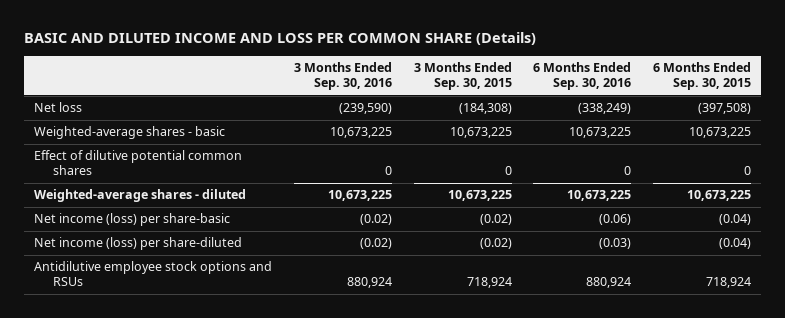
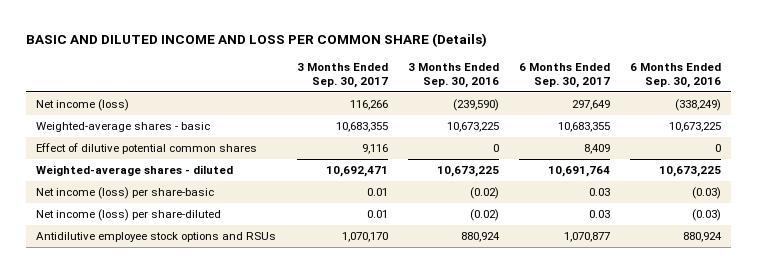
[413,62,512,91] 3 Months Ended Sep. 30, 2015 -> none
[652,62,751,91] 6 Months Ended Sep. 30, 2015 -> none
none -> [296,63,388,88] 3 Months Ended Sep. 30, 2017
none -> [518,63,610,88] 6 Months Ended Sep. 30, 2017
[34,102,83,113] Net loss -> [36,99,130,112] Net income (loss)
[599,214,632,226] (0.06) -> [691,187,721,200] (0.03)

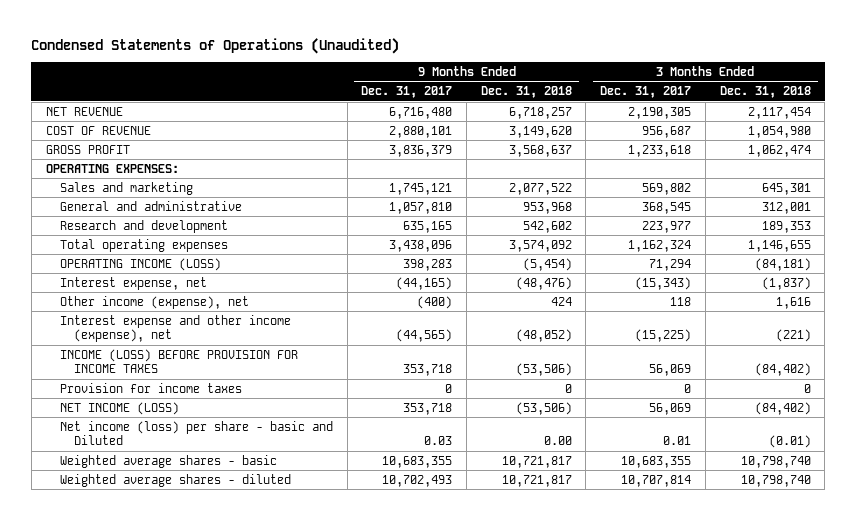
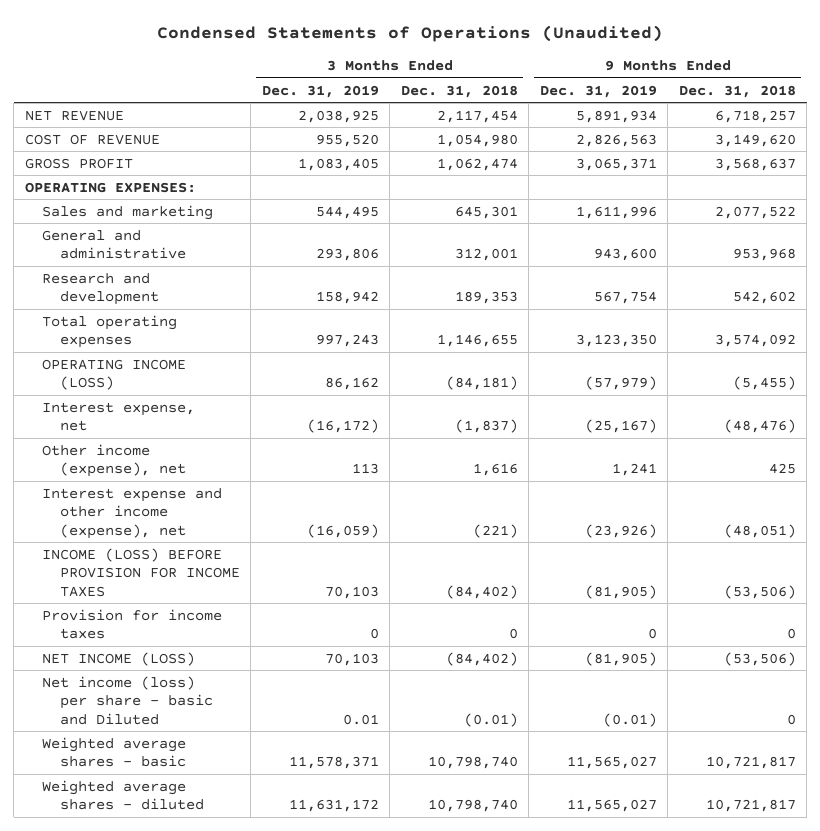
[361,86,453,99] Dec. 31, 2017 -> none
[600,86,692,99] Dec. 31, 2017 -> none
none -> [261,84,379,98] Dec. 31, 2019
none -> [539,84,657,98] Dec. 31, 2019
[522,257,572,271] (5,454) -> [732,376,796,391] (5,455)
[550,296,572,306] 424 -> [768,463,796,475] 425
[515,329,572,343] (48,052) -> [723,523,796,538] (48,051)
[543,436,572,446] 0.00 -> [786,713,796,725] 0

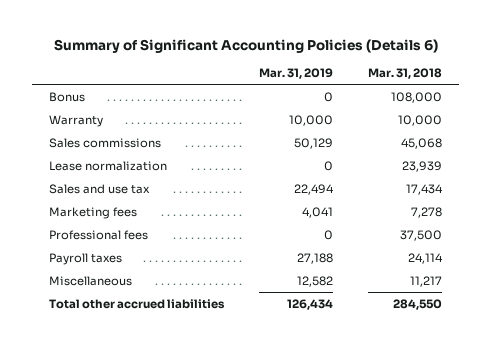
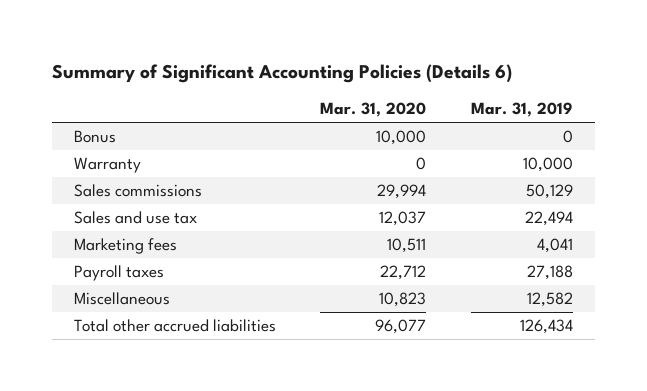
[367,68,442,80] Mar. 31, 2018 -> none
none -> [320,102,427,118] Mar. 31, 2020
[49,160,168,171] Lease normalization -> none
[49,229,149,240] Professional fees -> none

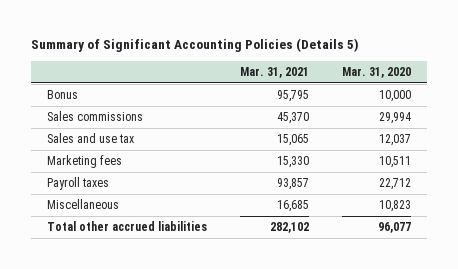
[51,64,512,84] Summary of Significant Accounting Policies (Details 6) -> [30,38,359,53] Summary of Significant Accounting Policies (Details 5)
[470,102,573,118] Mar. 31, 2019 -> none
none -> [240,67,310,79] Mar. 31, 2021
[74,157,142,174] Warranty -> none

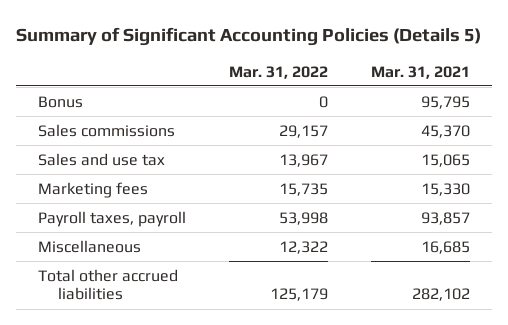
[341,67,411,79] Mar. 31, 2020 -> none
none -> [228,65,328,79] Mar. 31, 2022
[47,177,110,191] Payroll taxes -> [37,210,186,227] Payroll taxes, payroll

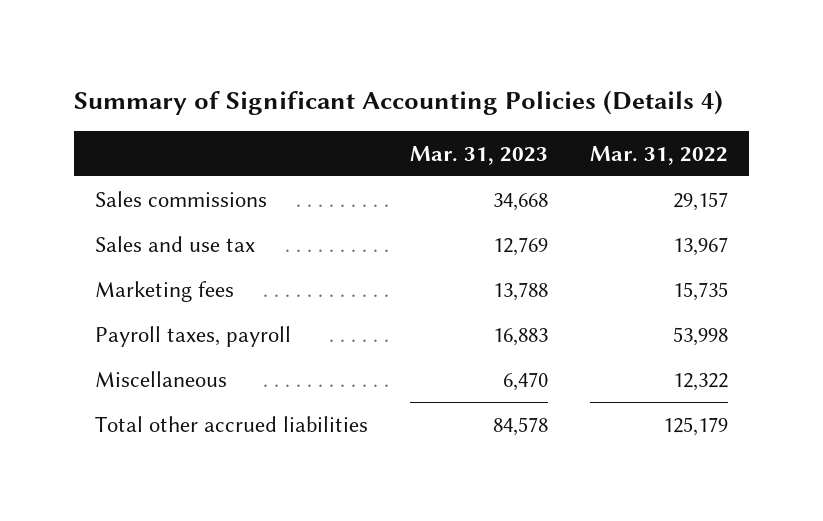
[16,26,482,46] Summary of Significant Accounting Policies (Details 5) -> [73,89,723,115] Summary of Significant Accounting Policies (Details 4)
[371,65,471,79] Mar. 31, 2021 -> none
none -> [409,145,548,165] Mar. 31, 2023
[37,95,83,108] Bonus -> none

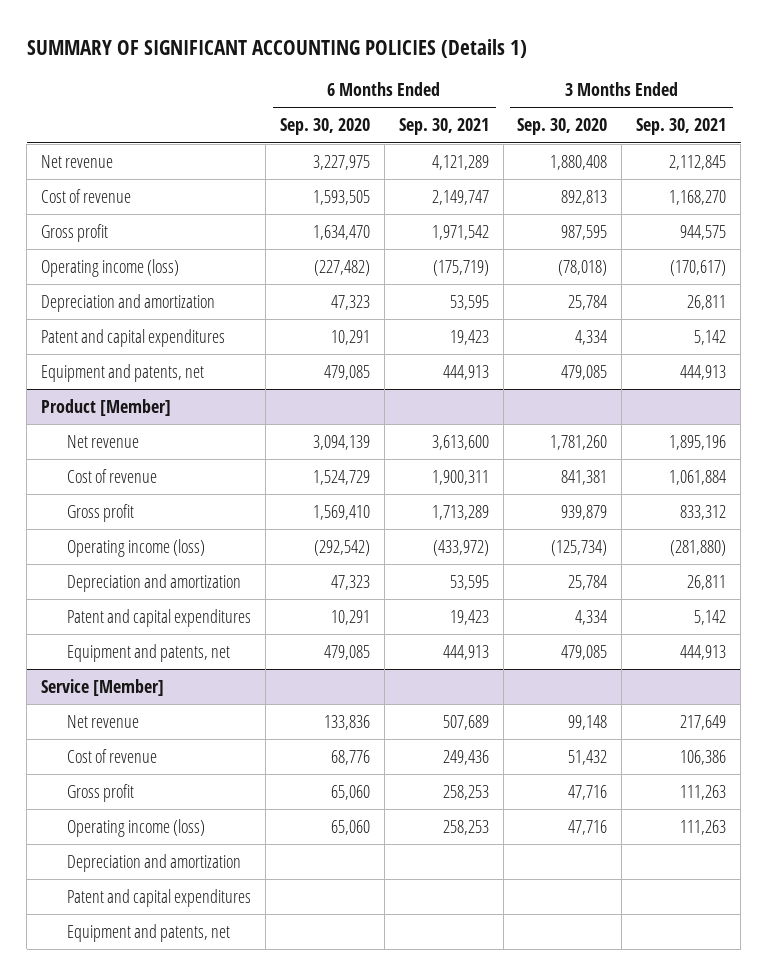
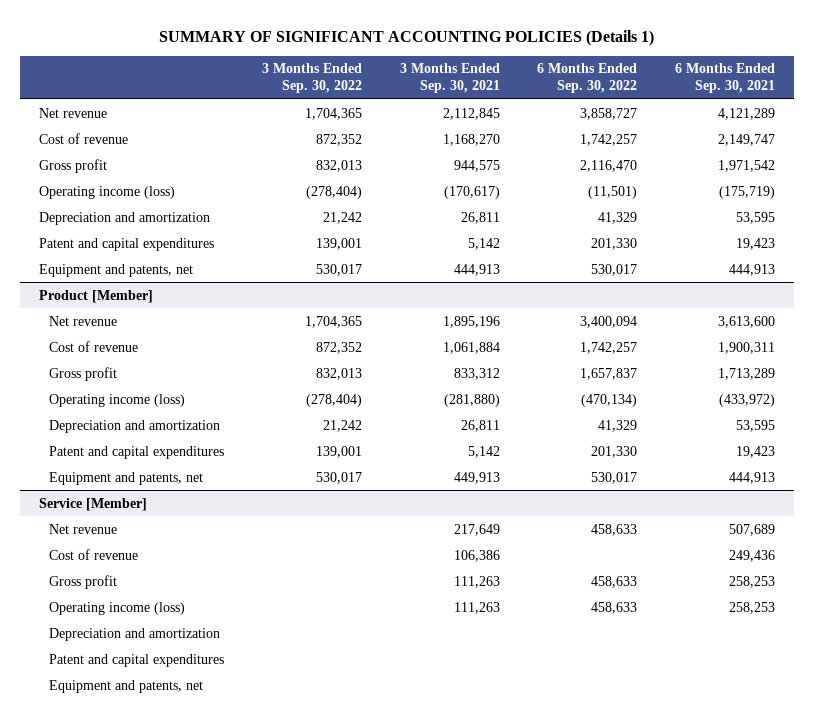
[279,118,370,136] Sep. 30, 2020 -> none
[517,118,608,136] Sep. 30, 2020 -> none
none -> [261,63,362,94] 3 Months Ended Sep. 30, 2022
none -> [537,63,638,94] 6 Months Ended Sep. 30, 2022
[680,644,727,660] 444,913 -> [453,471,500,484] 449,913

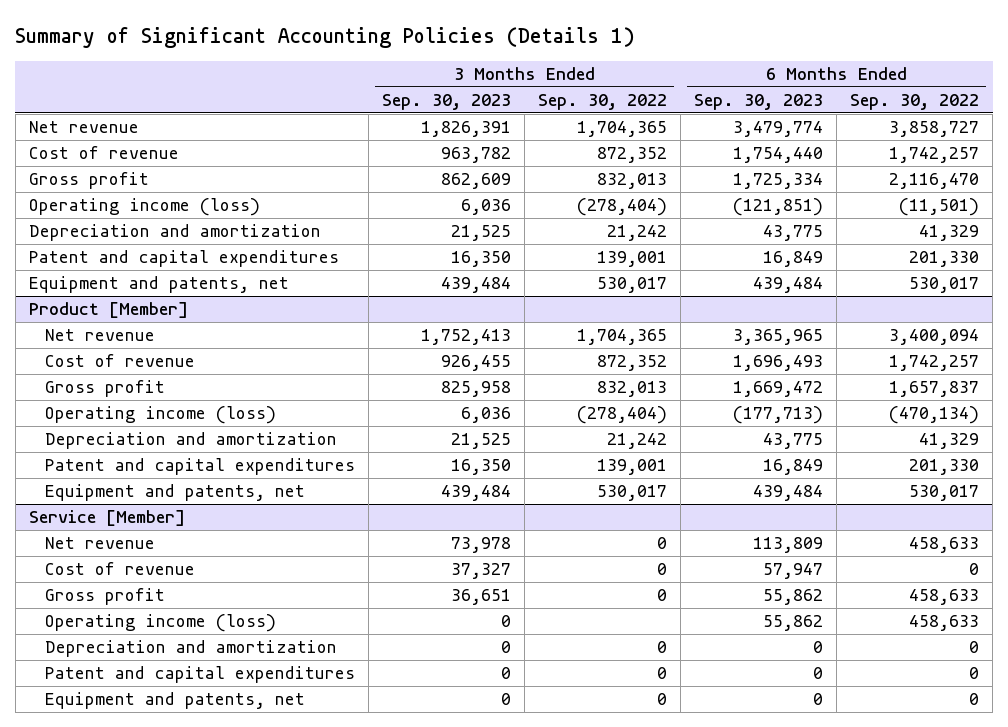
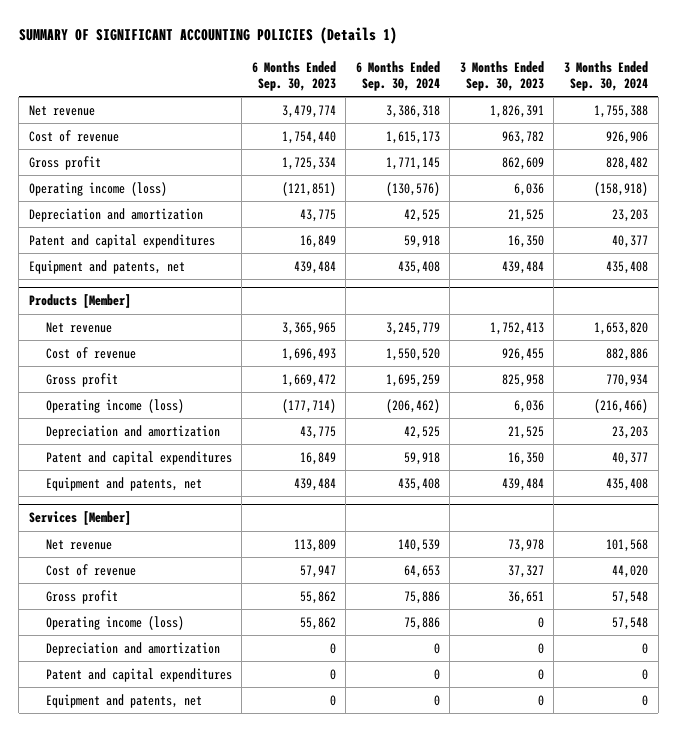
[15,26,636,48] Summary of Significant Accounting Policies (Details 1) -> [18,27,397,45] SUMMARY OF SIGNIFICANT ACCOUNTING POLICIES (Details 1)
[538,93,668,110] Sep. 30, 2022 -> none
[850,93,980,110] Sep. 30, 2022 -> none
none -> [355,60,440,91] 6 Months Ended Sep. 30, 2024
none -> [564,60,649,91] 3 Months Ended Sep. 30, 2024
[28,302,188,319] Product [Member] -> [28,294,131,309] Products [Member]
[733,406,824,425] (177,713) -> [281,398,336,413] (177,714)
[28,510,185,527] Service [Member] -> [28,511,131,526] Services [Member]

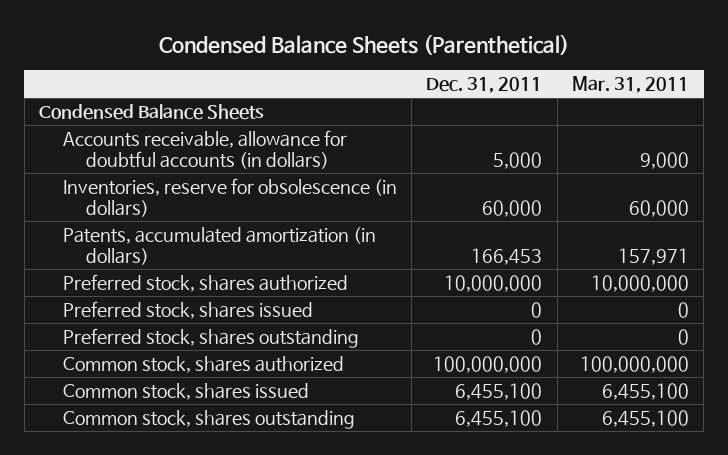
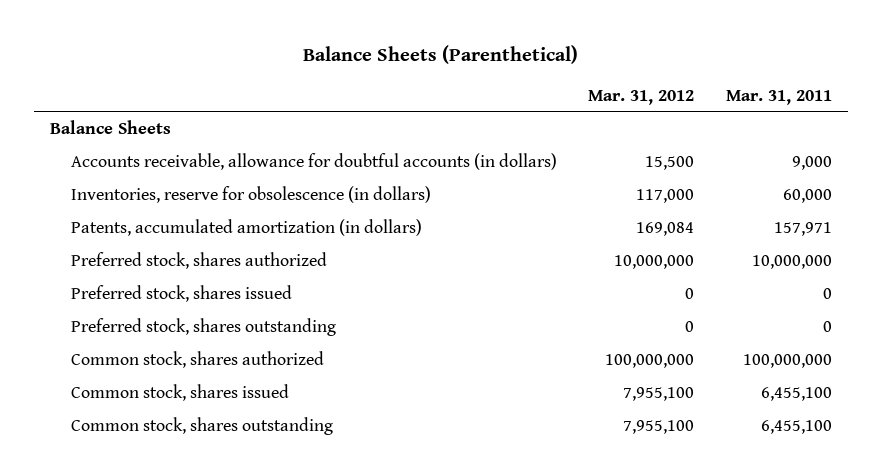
[158,34,569,56] Condensed Balance Sheets (Parenthetical) -> [302,45,578,65] Balance Sheets (Parenthetical)
[426,77,543,94] Dec. 31, 2011 -> none
none -> [588,89,695,105] Mar. 31, 2012
[39,104,265,121] Condensed Balance Sheets -> [49,119,171,134] Balance Sheets

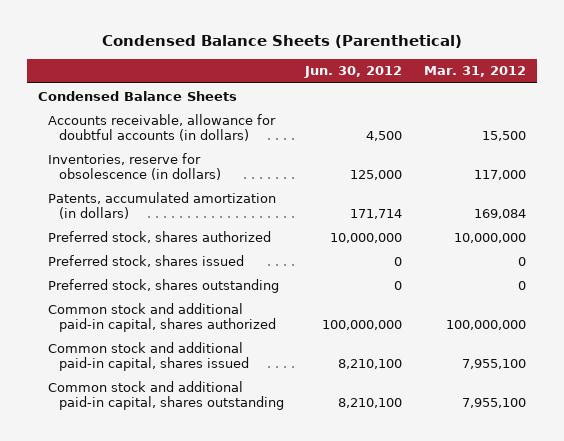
[302,45,578,65] Balance Sheets (Parenthetical) -> [101,35,462,49] Condensed Balance Sheets (Parenthetical)
[725,89,832,105] Mar. 31, 2011 -> none
none -> [304,66,403,79] Jun. 30, 2012
[49,119,171,134] Balance Sheets -> [37,90,237,101] Condensed Balance Sheets
[70,350,324,368] Common stock, shares authorized -> [48,302,276,333] Common stock and additional paid-in capital, shares authorized
[70,383,289,401] Common stock, shares issued -> [48,341,249,372] Common stock and additional paid-in capital, shares issued
[70,416,333,435] Common stock, shares outstanding -> [48,380,284,411] Common stock and additional paid-in capital, shares outstanding

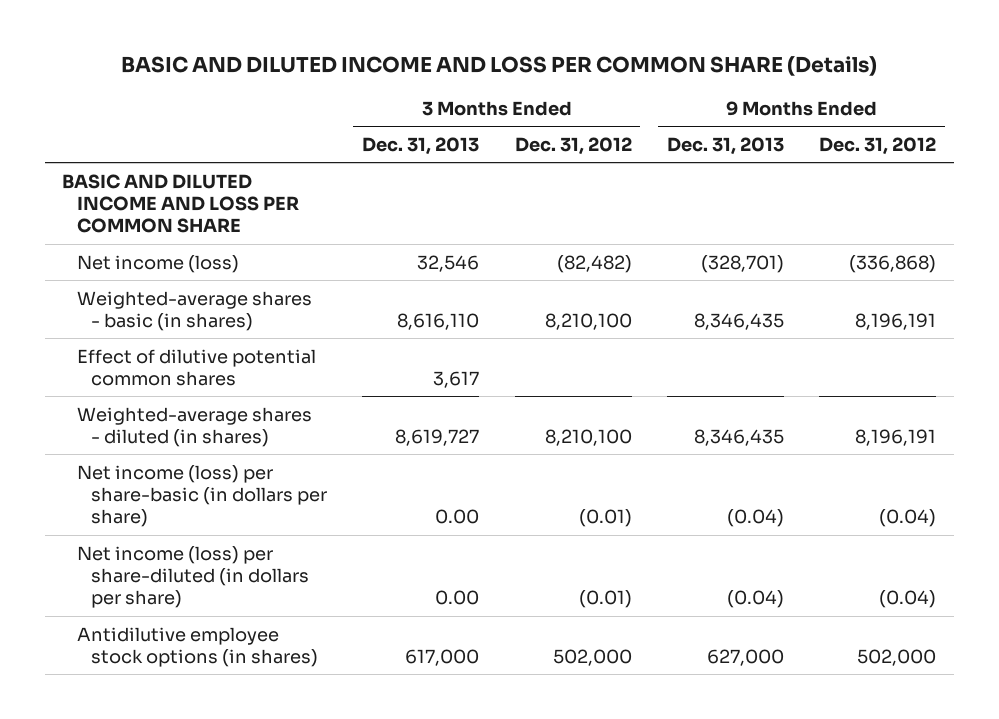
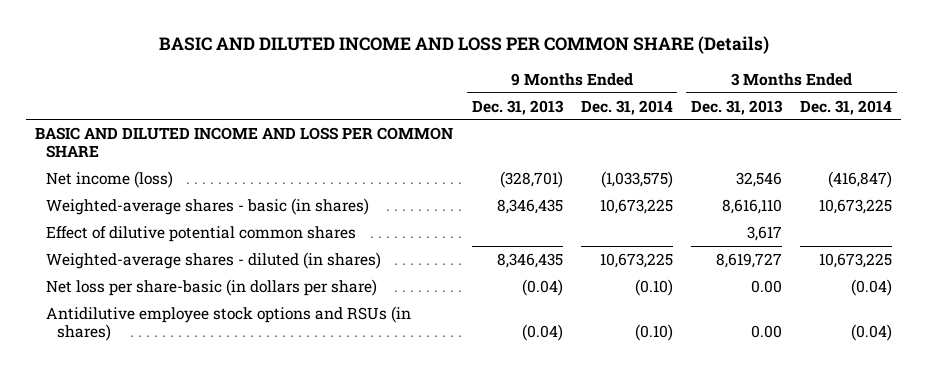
[514,136,632,155] Dec. 31, 2012 -> none
[819,136,937,155] Dec. 31, 2012 -> none
none -> [580,99,673,115] Dec. 31, 2014
none -> [800,99,893,115] Dec. 31, 2014
[76,545,309,608] Net income (loss) per share-diluted (in dollars per share) -> none
[76,464,327,527] Net income (loss) per share-basic (in dollars per share) -> [46,279,378,297] Net loss per share-basic (in dollars per share)
[76,626,318,667] Antidilutive employee stock options (in shares) -> [46,306,412,341] Antidilutive employee stock options and RSUs (in shares)
[405,648,480,666] 617,000 -> [750,324,782,338] 0.00
[706,648,784,666] 627,000 -> [521,323,563,341] (0.04)

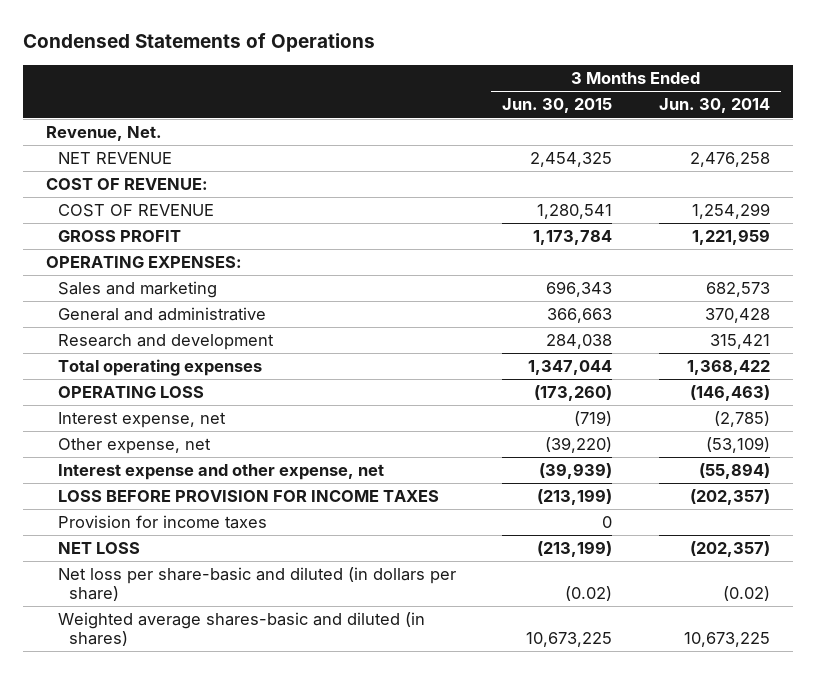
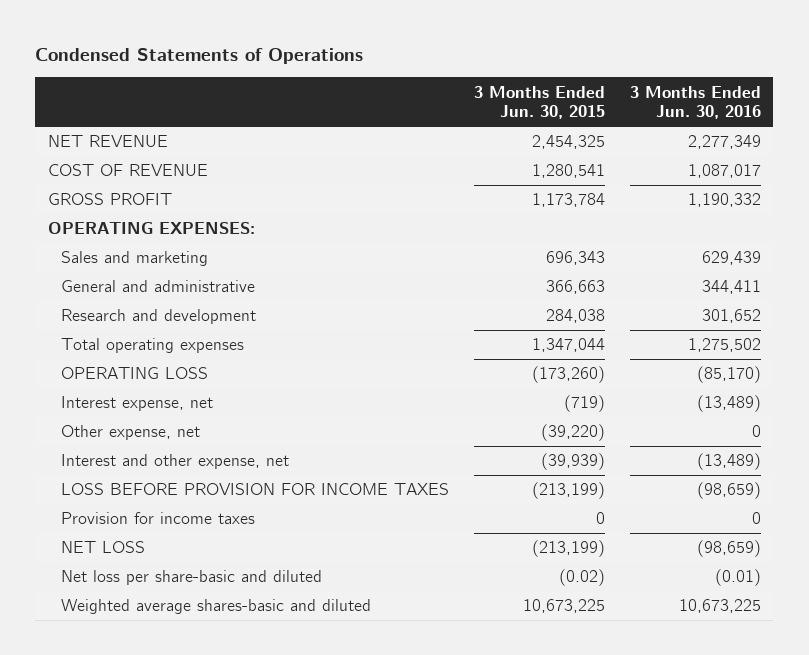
[658,98,770,114] Jun. 30, 2014 -> none
none -> [629,85,761,120] 3 Months Ended Jun. 30, 2016
[45,126,162,142] Revenue, Net. -> none
[45,178,208,191] COST OF REVENUE: -> none
[57,464,384,481] Interest expense and other expense, net -> [60,454,289,470] Interest and other expense, net
[57,567,456,602] Net loss per share-basic and diluted (in dollars per share) -> [60,570,322,586] Net loss per share-basic and diluted
[57,612,425,647] Weighted average shares-basic and diluted (in shares) -> [60,599,371,615] Weighted average shares-basic and diluted

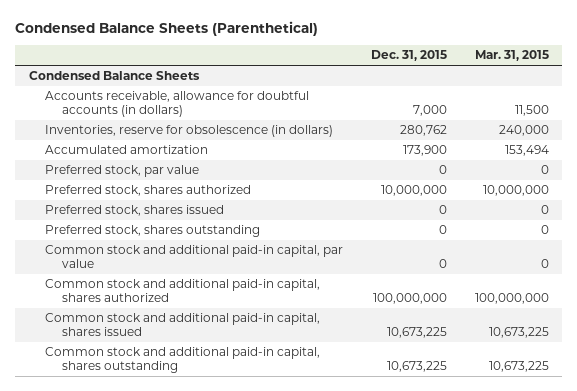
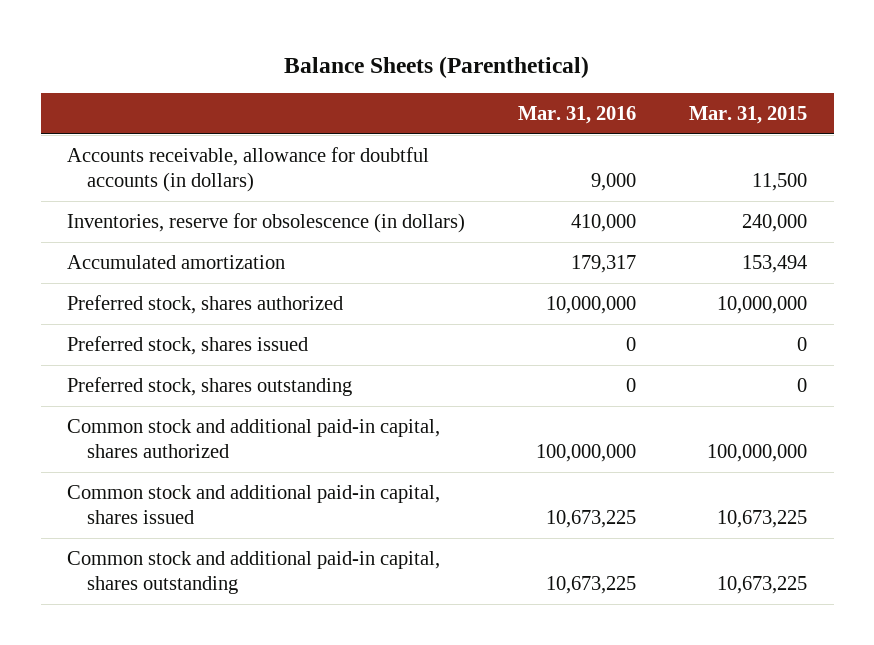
[14,21,318,37] Condensed Balance Sheets (Parenthetical) -> [284,55,590,78] Balance Sheets (Parenthetical)
[370,50,447,62] Dec. 31, 2015 -> none
none -> [518,106,637,125] Mar. 31, 2016
[28,71,200,81] Condensed Balance Sheets -> none
[45,165,200,178] Preferred stock, par value -> none
[45,245,344,269] Common stock and additional paid-in capital, par value -> none

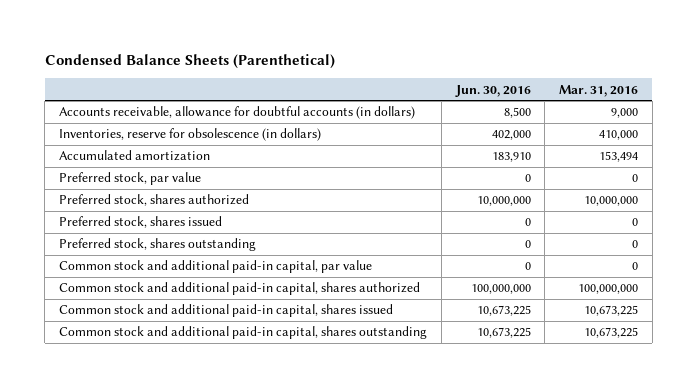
[284,55,590,78] Balance Sheets (Parenthetical) -> [44,54,335,70] Condensed Balance Sheets (Parenthetical)
[689,106,808,125] Mar. 31, 2015 -> none
none -> [454,84,531,97] Jun. 30, 2016
[571,255,637,274] 179,317 -> [599,151,639,163] 153,494
none -> [58,172,201,186] Preferred stock, par value
none -> [58,260,372,274] Common stock and additional paid-in capital, par value

